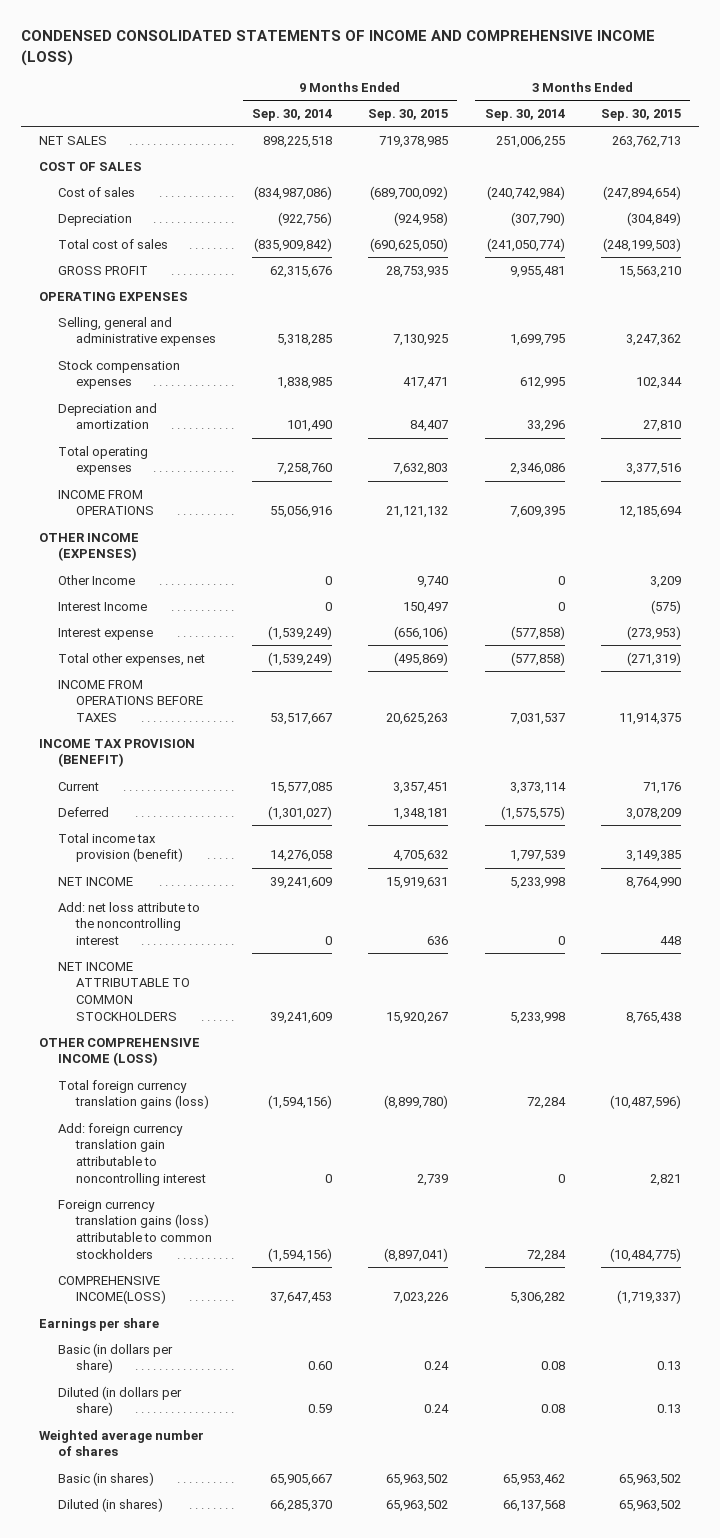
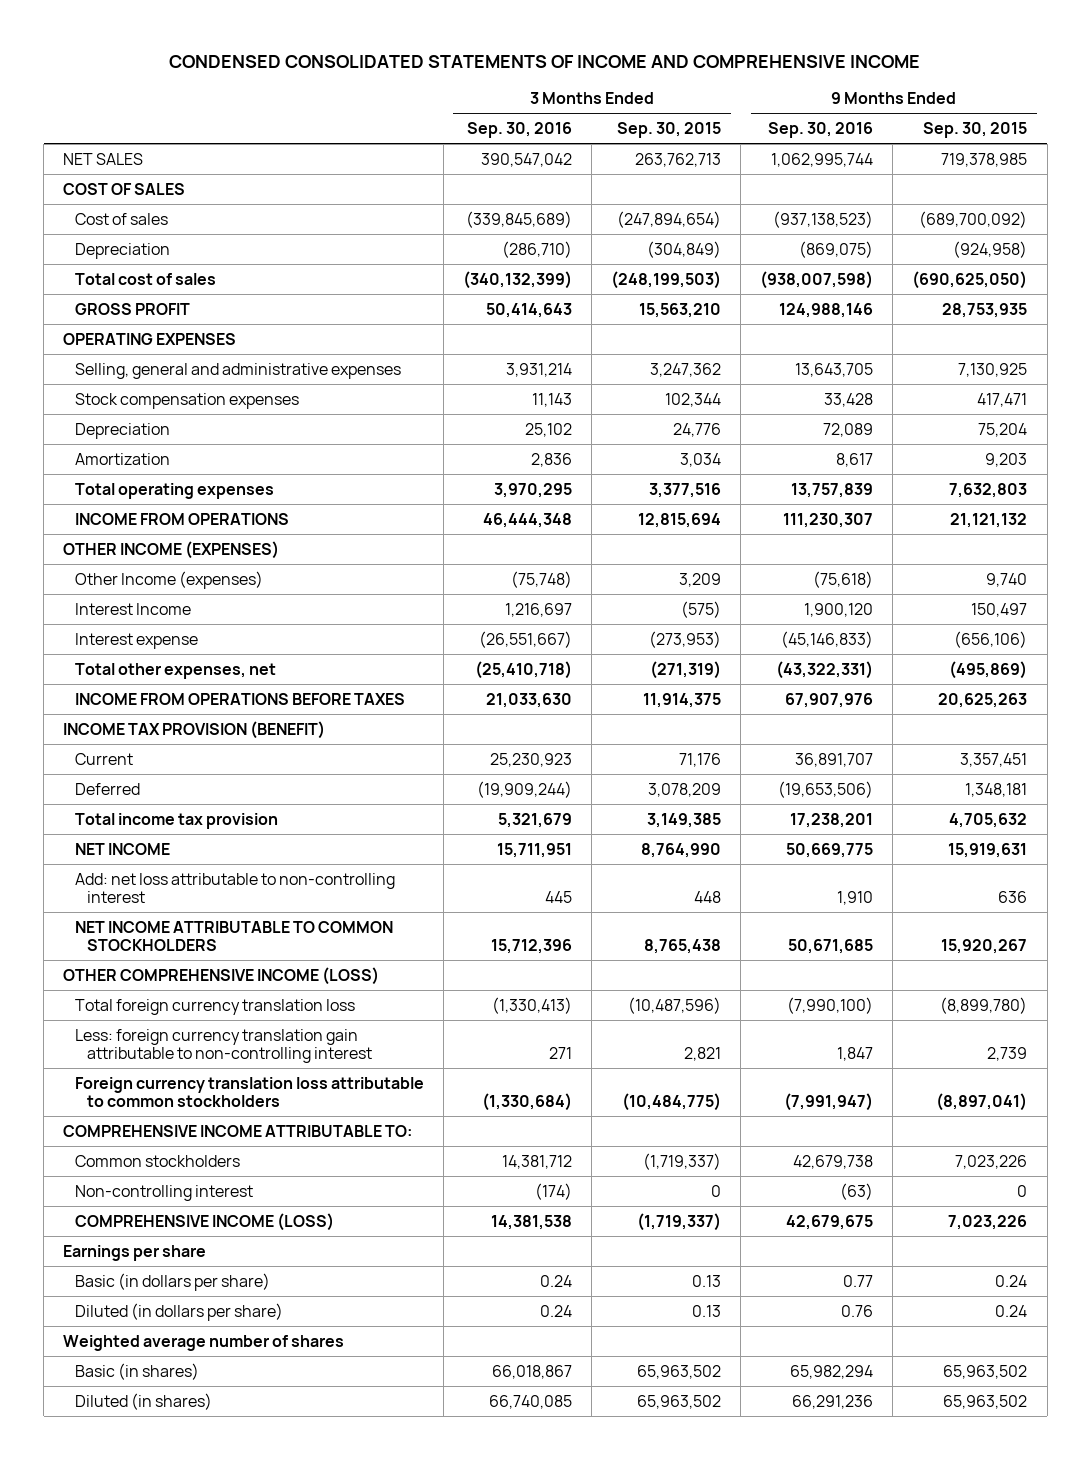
[21,30,656,66] CONDENSED CONSOLIDATED STATEMENTS OF INCOME AND COMPREHENSIVE INCOME (LOSS) -> [169,55,921,69] CONDENSED CONSOLIDATED STATEMENTS OF INCOME AND COMPREHENSIVE INCOME
[252,109,333,122] Sep. 30, 2014 -> none
[484,109,565,122] Sep. 30, 2014 -> none
none -> [467,122,573,139] Sep. 30, 2016
none -> [768,122,874,139] Sep. 30, 2016
[57,402,157,430] Depreciation and amortization -> [75,422,171,439] Depreciation
[410,420,449,433] 84,407 -> [978,422,1028,437] 75,204
[642,420,681,433] 27,810 -> [673,422,722,437] 24,776
none -> [75,452,171,465] Amortization
[618,506,682,519] 12,185,694 -> [638,512,722,528] 12,815,694
[57,574,135,585] Other Income -> [75,570,264,589] Other Income (expenses)
[57,832,184,863] Total income tax provision (benefit) -> [75,812,279,829] Total income tax provision
[57,901,200,946] Add: net loss attribute to the noncontrolling interest -> [75,872,396,904] Add: net loss attributable to non-controlling interest
[57,1079,210,1110] Total foreign currency translation gains (loss) -> [75,998,356,1015] Total foreign currency translation loss
[57,1122,207,1186] Add: foreign currency translation gain attributable to noncontrolling interest -> [75,1028,373,1064] Less: foreign currency translation gain attributable to non-controlling interest
[57,1199,213,1259] Foreign currency translation gains (loss) attributable to common stockholders -> [75,1076,425,1108] Foreign currency translation loss attributable to common stockholders
none -> [63,1124,413,1137] COMPREHENSIVE INCOME ATTRIBUTABLE TO:
[57,1275,167,1305] COMPREHENSIVE INCOME(LOSS) -> [75,1154,241,1167] Common stockholders
none -> [75,1184,254,1201] Non-controlling interest
none -> [75,1212,335,1231] COMPREHENSIVE INCOME (LOSS)

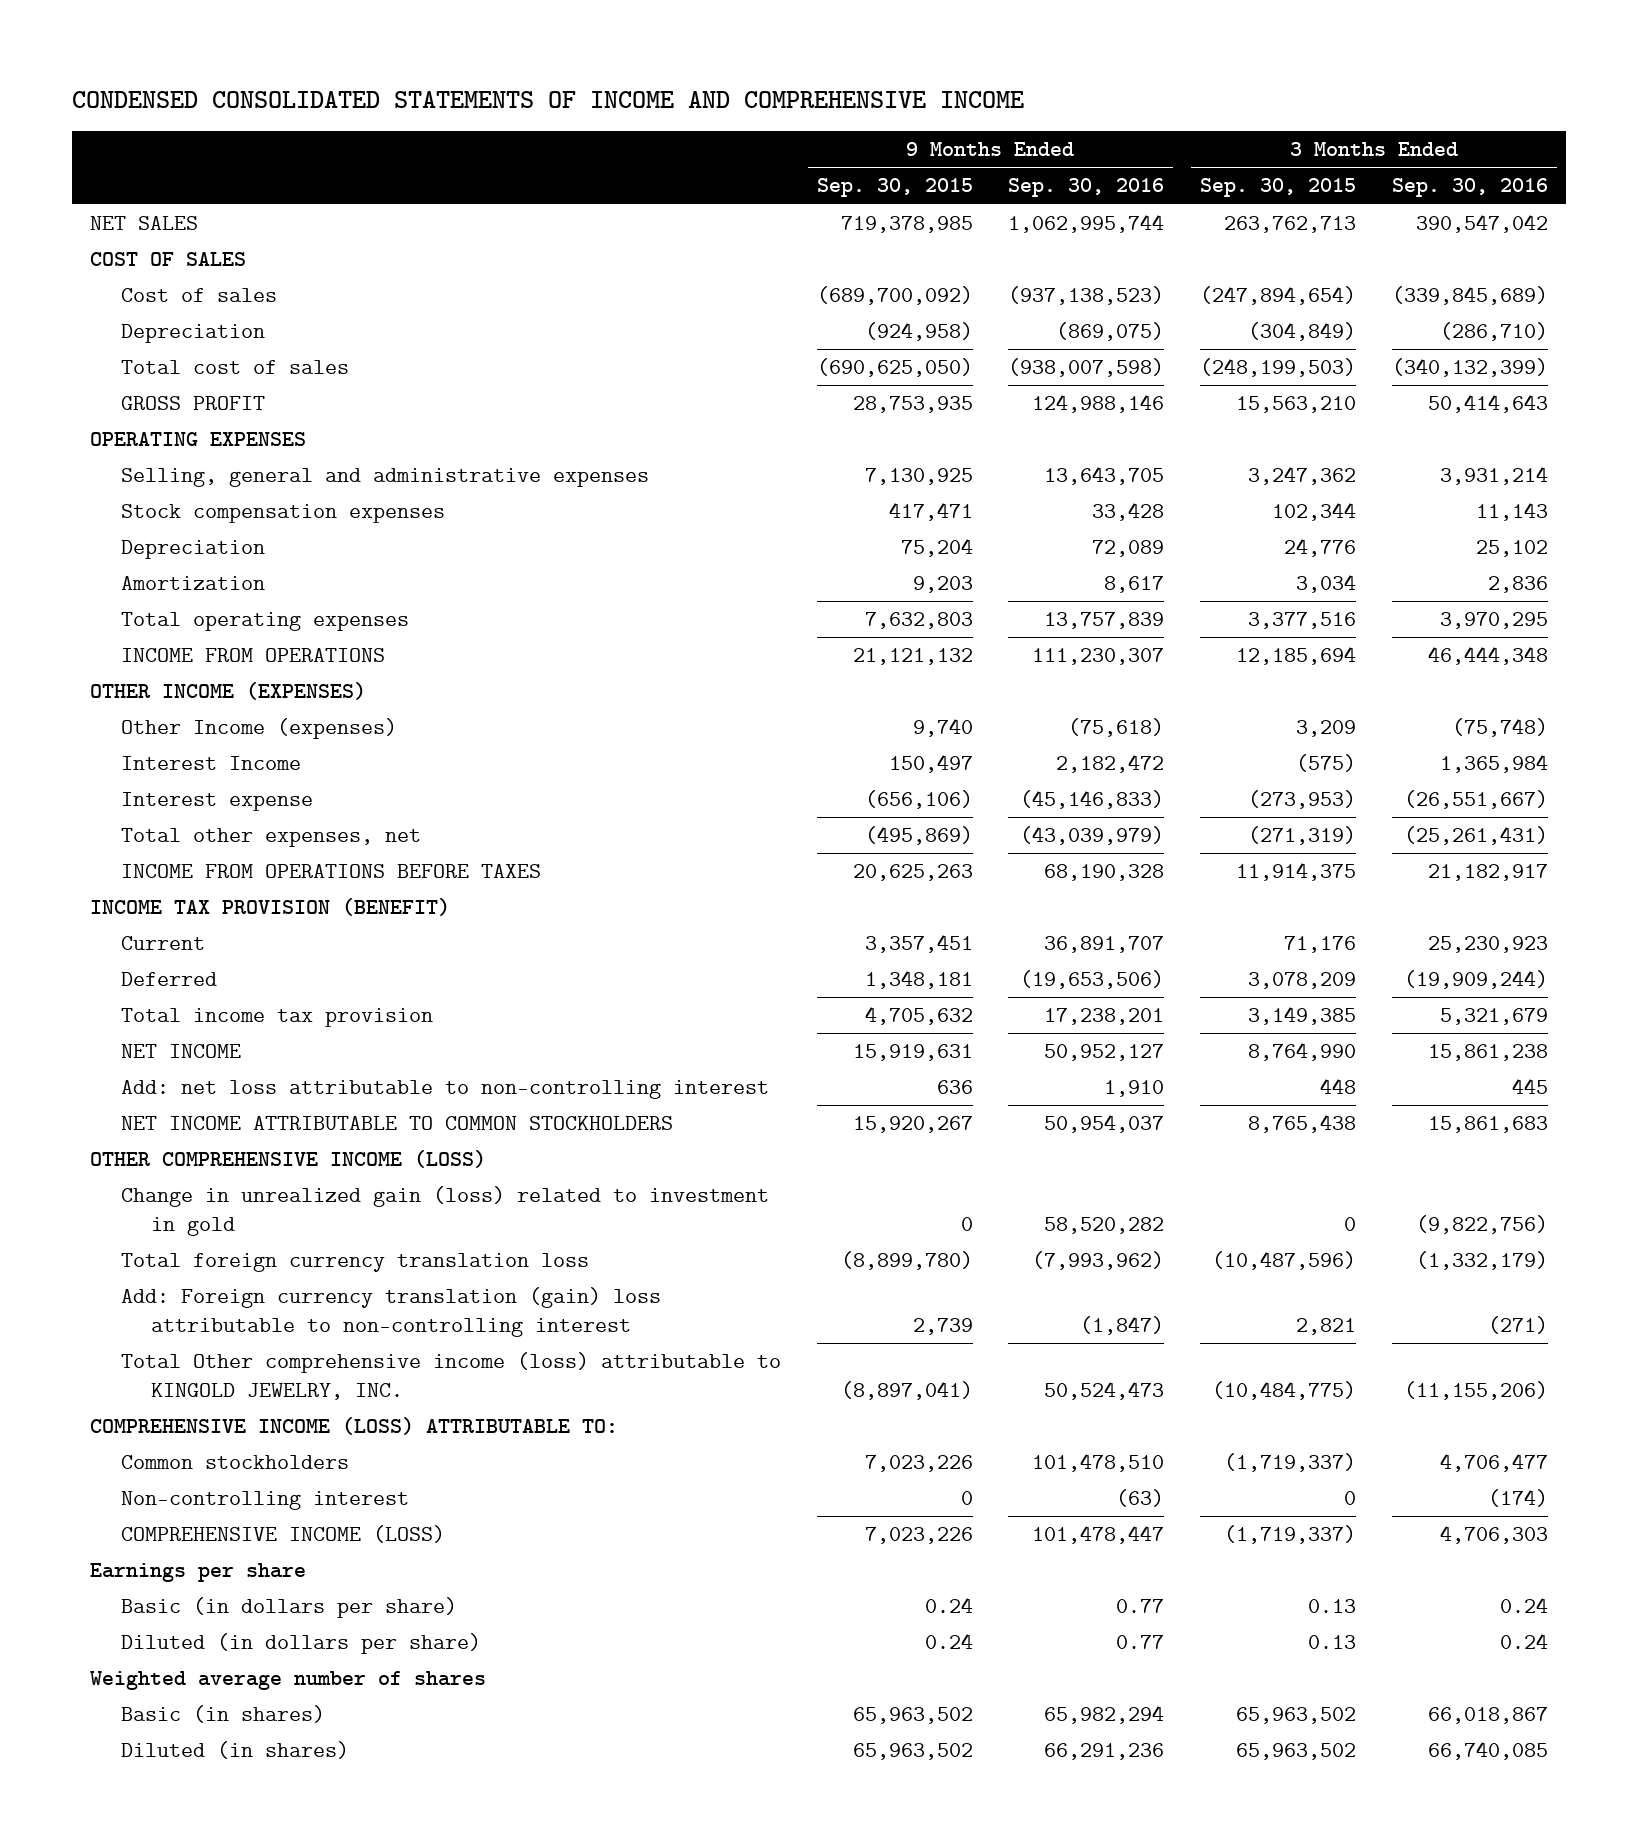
[638,512,722,528] 12,815,694 -> [1236,646,1357,666] 12,185,694
[505,602,573,617] 1,216,697 -> [1439,754,1548,774] 1,365,984
[804,602,874,617] 1,900,120 -> [1056,754,1165,774] 2,182,472
[475,660,573,679] (25,410,718) -> [1403,826,1548,846] (25,261,431)
[776,660,874,679] (43,322,331) -> [1020,826,1165,846] (43,039,979)
[486,692,573,708] 21,033,630 -> [1427,864,1548,882] 21,182,917
[785,692,874,708] 67,907,976 -> [1044,864,1165,882] 68,190,328
[497,842,573,858] 15,711,951 -> [1427,1044,1548,1062] 15,861,238
[786,842,874,858] 50,669,775 -> [1044,1044,1165,1062] 50,952,127
[491,939,573,955] 15,712,396 -> [1427,1116,1548,1134] 15,861,683
[788,939,874,955] 50,671,685 -> [1044,1114,1165,1134] 50,954,037
[75,1076,425,1108] Foreign currency translation loss attributable to common stockholders -> none
none -> [120,1186,769,1237] Change in unrealized gain (loss) related to investment in gold
[492,996,573,1014] (1,330,413) -> [1415,1251,1548,1271] (1,332,179)
[787,996,874,1014] (7,990,100) -> [1032,1251,1165,1271] (7,993,962)
[75,1028,373,1064] Less: foreign currency translation gain attributable to non-controlling interest -> [120,1287,661,1338] Add: Foreign currency translation (gain) loss attributable to non-controlling interest
[549,1047,573,1060] 271 -> [1487,1316,1548,1335] (271)
[837,1047,874,1062] 1,847 -> [1080,1316,1165,1336] (1,847)
none -> [120,1352,781,1401] Total Other comprehensive income (loss) attributable to KINGOLD JEWELRY, INC.
[63,1124,413,1137] COMPREHENSIVE INCOME ATTRIBUTABLE TO: -> [90,1417,619,1436] COMPREHENSIVE INCOME (LOSS) ATTRIBUTABLE TO:
[502,1154,573,1169] 14,381,712 -> [1439,1453,1548,1473] 4,706,477
[793,1154,874,1169] 42,679,738 -> [1032,1453,1165,1473] 101,478,510
[491,1214,573,1230] 14,381,538 -> [1439,1525,1548,1545] 4,706,303
[786,1214,874,1230] 42,679,675 -> [1032,1525,1165,1545] 101,478,447
[841,1304,874,1317] 0.76 -> [1116,1635,1165,1650] 0.77

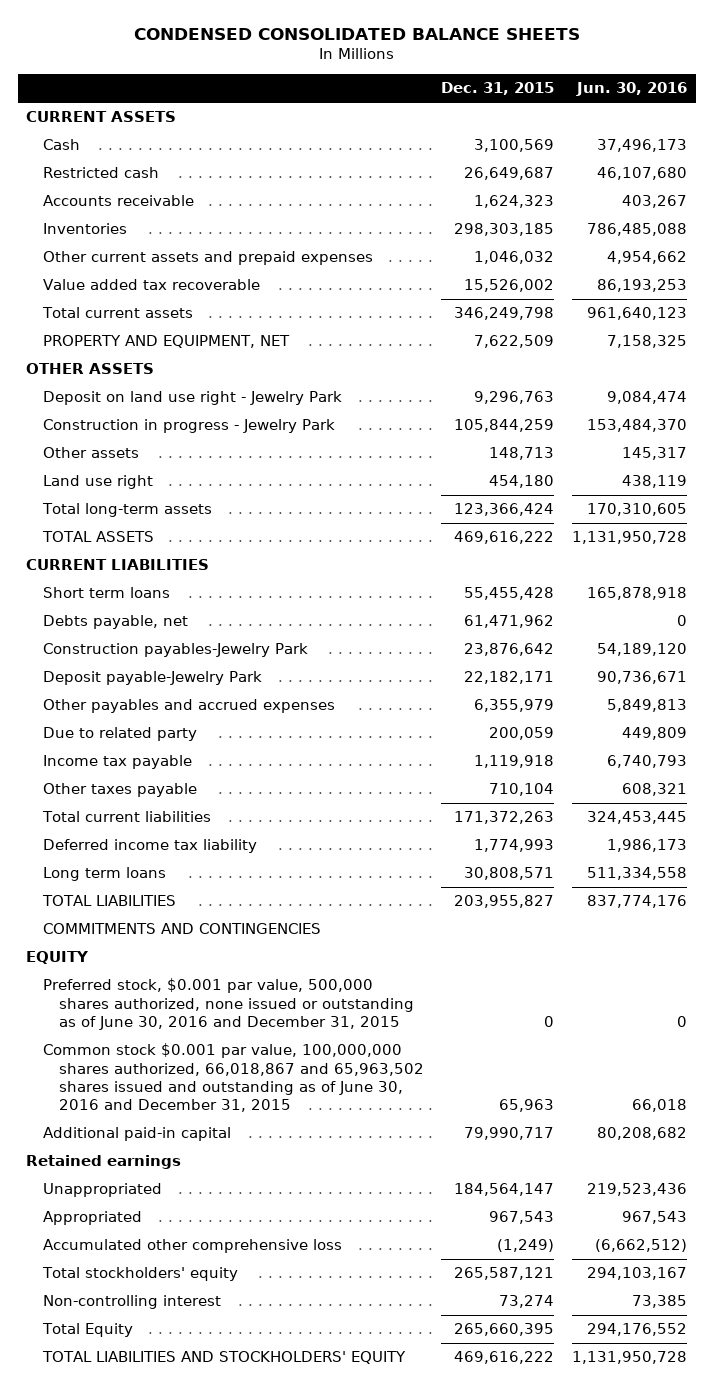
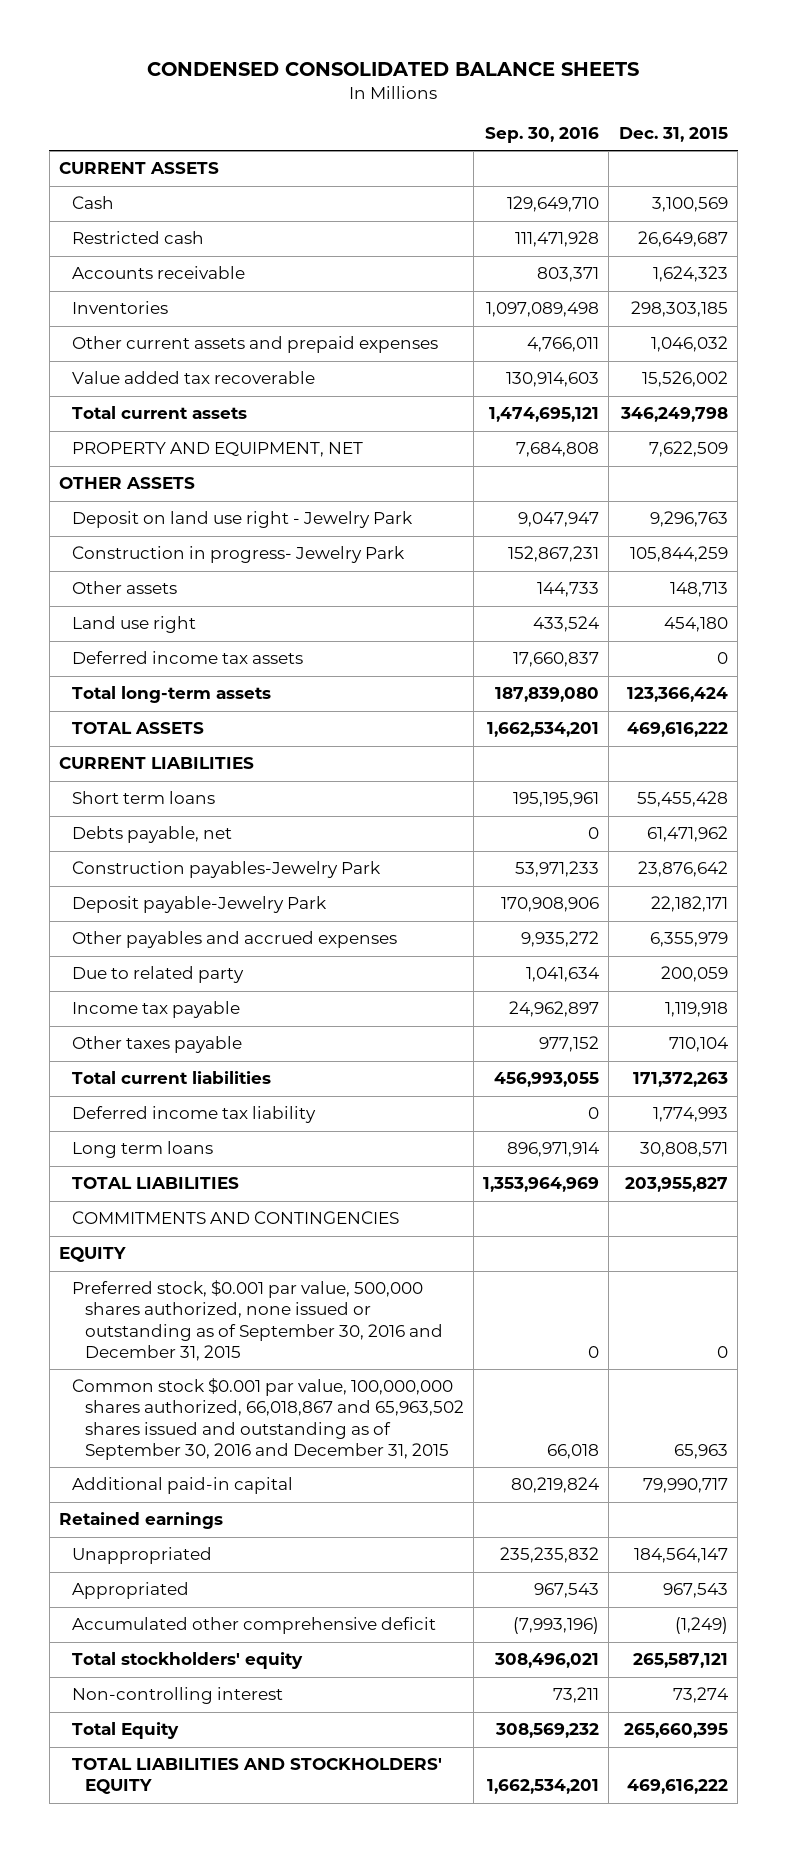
[575,82,687,97] Jun. 30, 2016 -> none
none -> [485,127,600,144] Sep. 30, 2016
[42,419,335,434] Construction in progress - Jewelry Park -> [71,546,405,564] Construction in progress- Jewelry Park
none -> [71,651,303,665] Deferred income tax assets
[42,978,414,1030] Preferred stock, $0.001 par value, 500,000 shares authorized, none issued or outstanding as of June 30, 2016 and December 31, 2015 -> [71,1280,443,1361] Preferred stock, $0.001 par value, 500,000 shares authorized, none issued or outstanding as of September 30, 2016 and December 31, 2015
[42,1043,424,1112] Common stock $0.001 par value, 100,000,000 shares authorized, 66,018,867 and 65,963,502 shares issued and outstanding as of June 30, 2016 and December 31, 2015 -> [71,1378,464,1460] Common stock $0.001 par value, 100,000,000 shares authorized, 66,018,867 and 65,963,502 shares issued and outstanding as of September 30, 2016 and December 31, 2015
[42,1239,342,1254] Accumulated other comprehensive loss -> [71,1617,436,1635] Accumulated other comprehensive deficit

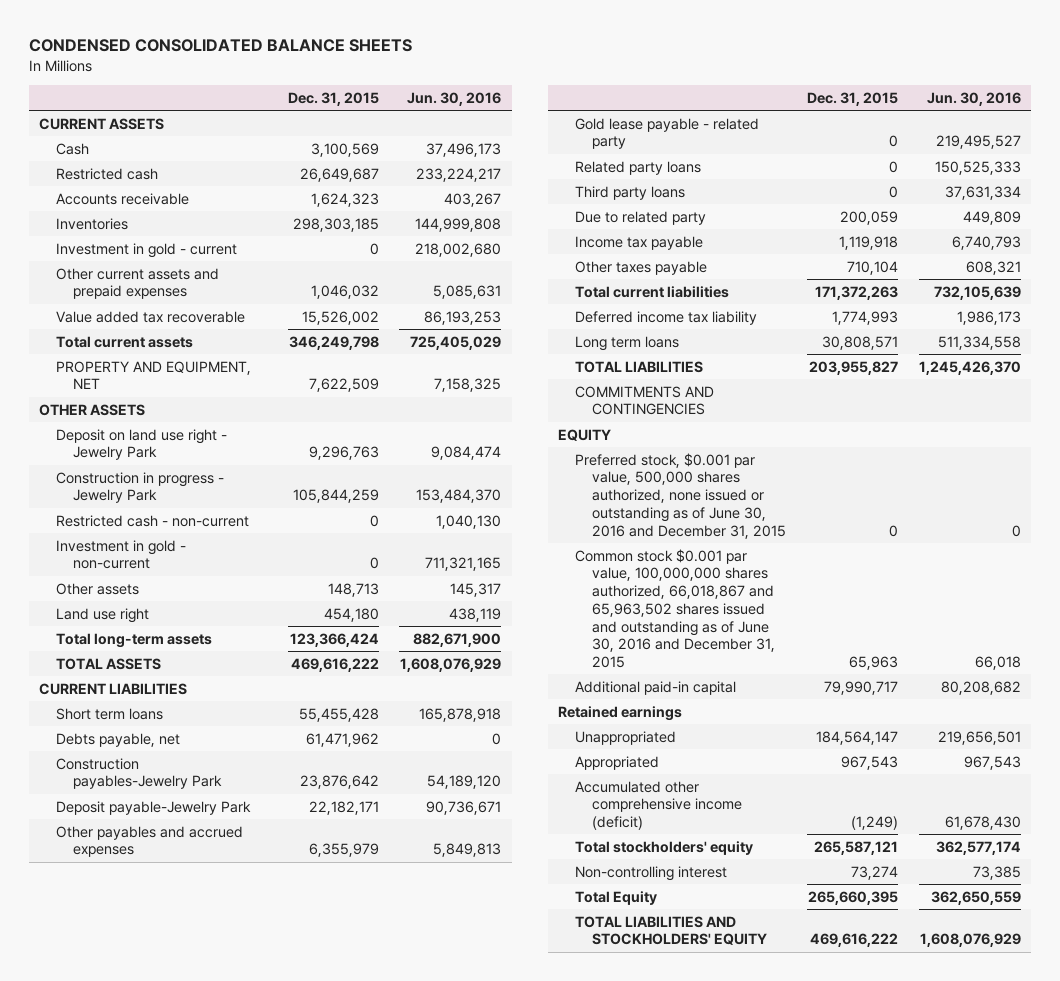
[485,127,600,144] Sep. 30, 2016 -> none
none -> [407,91,502,106] Jun. 30, 2016
none -> [56,242,238,258] Investment in gold - current
[71,546,405,564] Construction in progress- Jewelry Park -> [56,471,225,504] Construction in progress - Jewelry Park
none -> [56,514,250,527] Restricted cash - non-current
none -> [56,539,187,570] Investment in gold - non-current
[71,651,303,665] Deferred income tax assets -> none
none -> [575,117,760,150] Gold lease payable - related party
none -> [575,160,702,175] Related party loans
none -> [575,185,686,200] Third party loans
[71,1280,443,1361] Preferred stock, $0.001 par value, 500,000 shares authorized, none issued or outstanding as of September 30, 2016 and December 31, 2015 -> [575,452,787,539] Preferred stock, $0.001 par value, 500,000 shares authorized, none issued or outstanding as of June 30, 2016 and December 31, 2015
[71,1378,464,1460] Common stock $0.001 par value, 100,000,000 shares authorized, 66,018,867 and 65,963,502 shares issued and outstanding as of September 30, 2016 and December 31, 2015 -> [575,548,776,669] Common stock $0.001 par value, 100,000,000 shares authorized, 66,018,867 and 65,963,502 shares issued and outstanding as of June 30, 2016 and December 31, 2015
[71,1617,436,1635] Accumulated other comprehensive deficit -> [575,780,743,831] Accumulated other comprehensive income (deficit)

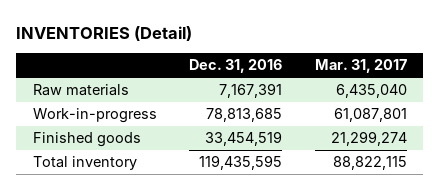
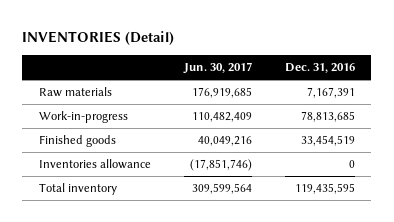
[315,59,408,74] Mar. 31, 2017 -> none
none -> [182,62,252,75] Jun. 30, 2017
none -> [38,159,151,170] Inventories allowance

